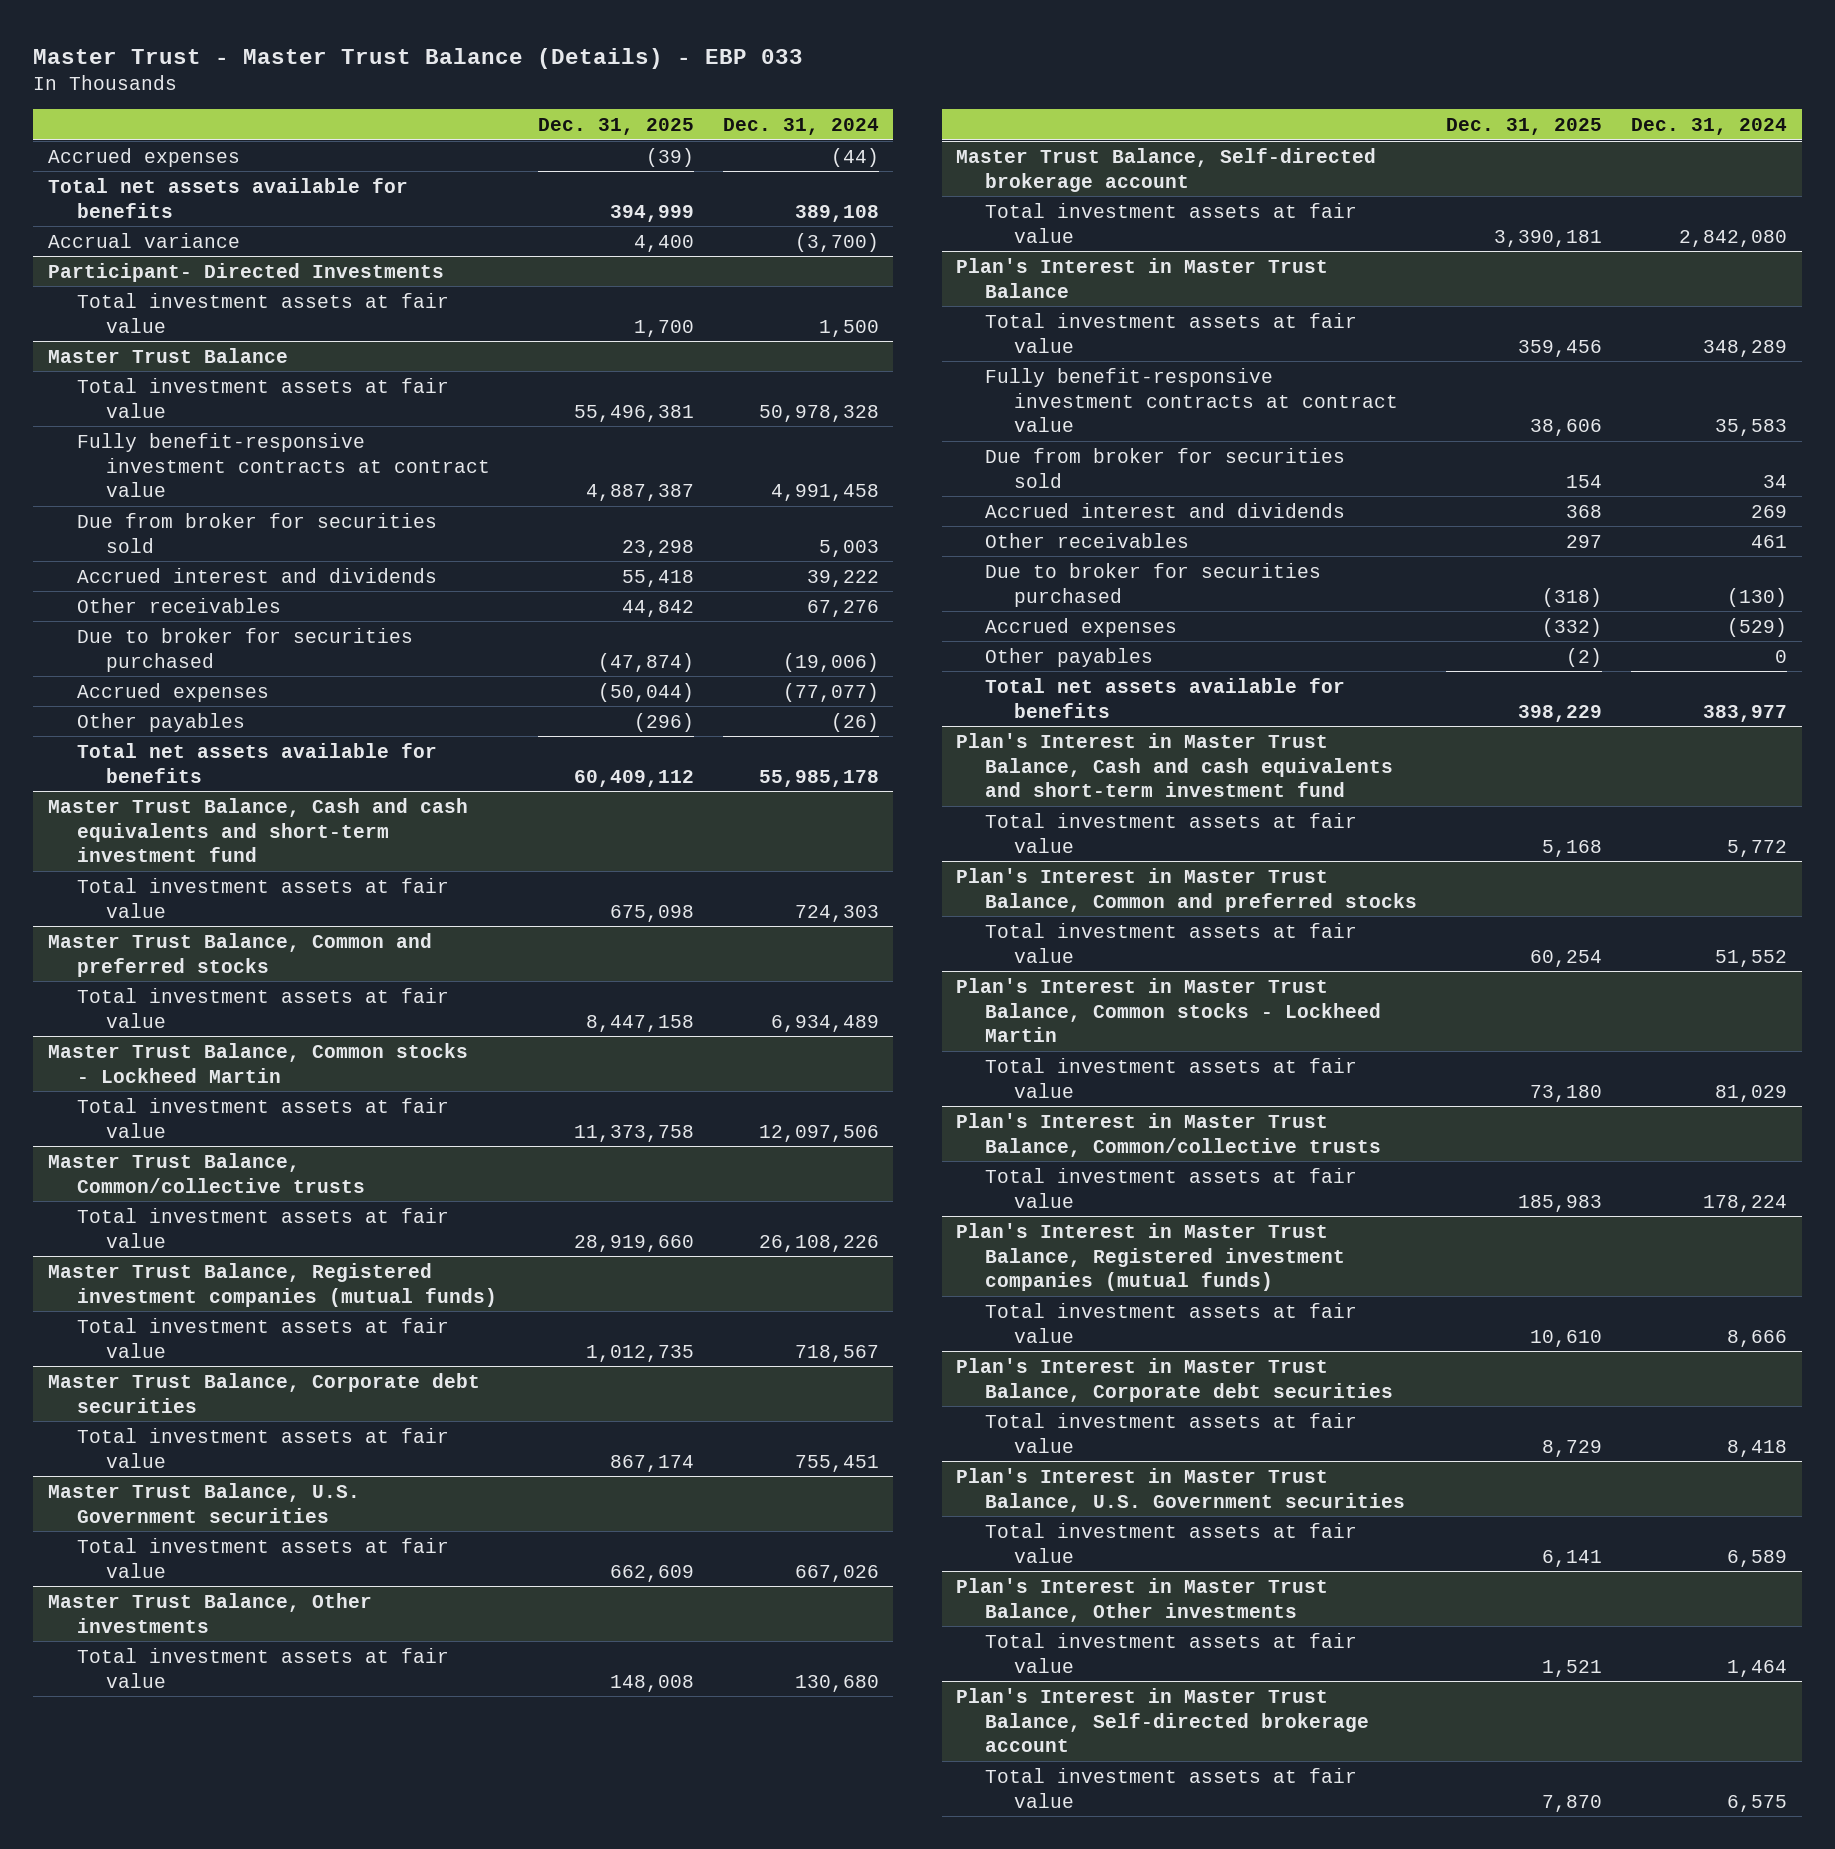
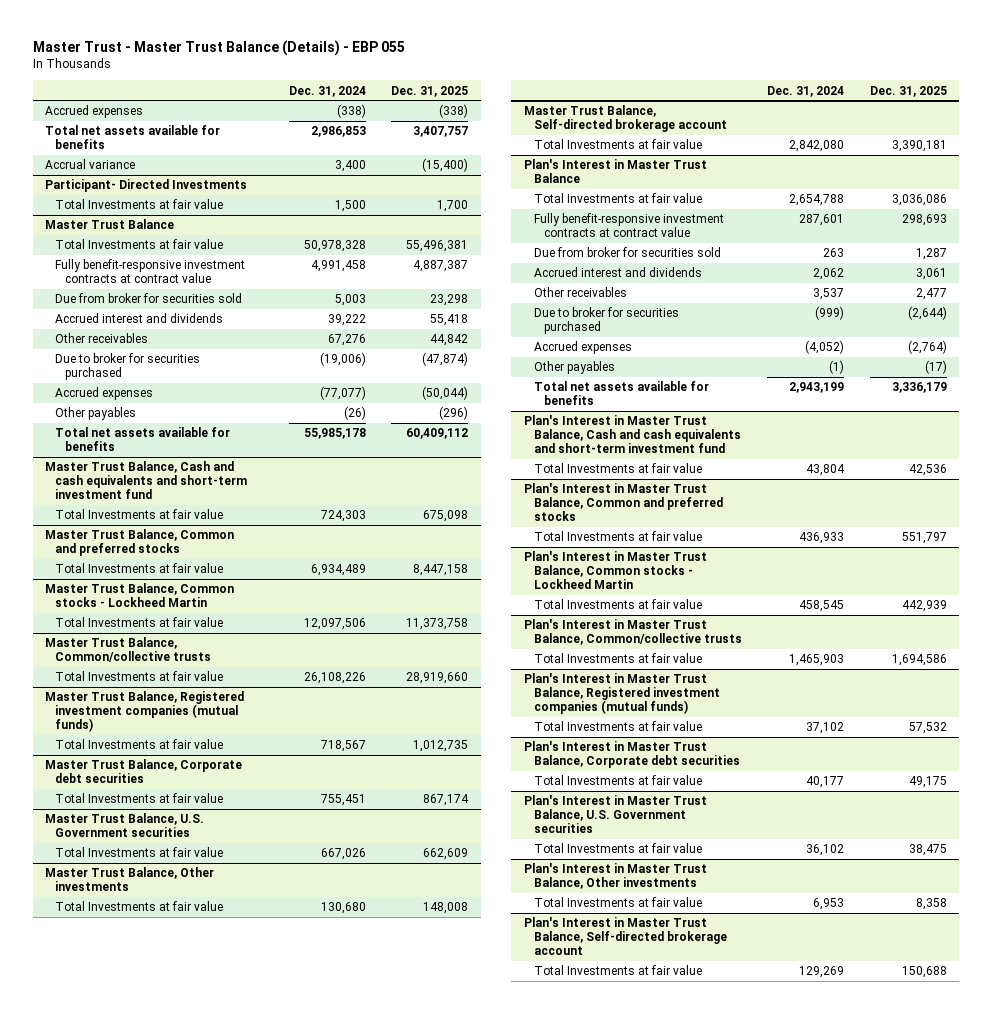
[33,47,804,69] Master Trust - Master Trust Balance (Details) - EBP 033 -> [32,39,405,56] Master Trust - Master Trust Balance (Details) - EBP 055
[645,147,694,167] (39) -> [439,104,469,119] (338)
[830,147,879,167] (44) -> [336,104,366,119] (338)
[609,204,694,222] 394,999 -> [413,126,469,138] 3,407,757
[794,204,879,222] 389,108 -> [310,126,366,138] 2,986,853
[633,234,694,252] 4,400 -> [422,158,469,173] (15,400)
[794,232,879,252] (3,700) -> [334,160,366,173] 3,400
[76,292,449,333] Total investment assets at fair value -> [55,199,224,210] Total Investments at fair value
[76,377,449,418] Total investment assets at fair value -> [55,239,224,250] Total Investments at fair value
[76,877,449,918] Total investment assets at fair value -> [55,509,224,520] Total Investments at fair value
[76,987,449,1028] Total investment assets at fair value -> [55,563,224,574] Total Investments at fair value
[76,1097,449,1138] Total investment assets at fair value -> [55,617,224,628] Total Investments at fair value
[76,1207,449,1248] Total investment assets at fair value -> [55,671,224,682] Total Investments at fair value
[76,1317,449,1358] Total investment assets at fair value -> [55,739,224,750] Total Investments at fair value
[76,1427,449,1468] Total investment assets at fair value -> [55,793,224,804] Total Investments at fair value
[76,1537,449,1578] Total investment assets at fair value -> [55,847,224,858] Total Investments at fair value
[76,1647,449,1688] Total investment assets at fair value -> [55,901,224,912] Total Investments at fair value
[985,202,1358,243] Total investment assets at fair value -> [533,139,702,150] Total Investments at fair value
[985,312,1358,353] Total investment assets at fair value -> [533,193,702,204] Total Investments at fair value
[1518,339,1603,357] 359,456 -> [891,194,947,207] 3,036,086
[1703,339,1788,357] 348,289 -> [789,194,845,207] 2,654,788
[1530,419,1603,437] 38,606 -> [901,214,947,227] 298,693
[1715,419,1788,437] 35,583 -> [799,214,845,227] 287,601
[1566,474,1603,488] 154 -> [915,248,947,261] 1,287
[1763,474,1788,488] 34 -> [823,248,845,258] 263
[1566,504,1603,518] 368 -> [915,268,947,281] 3,061
[1751,504,1788,518] 269 -> [813,268,845,281] 2,062
[1566,534,1603,548] 297 -> [915,288,947,301] 2,477
[1751,534,1788,548] 461 -> [813,288,845,301] 3,537
[1542,587,1603,607] (318) -> [907,306,947,321] (2,644)
[1727,587,1788,607] (130) -> [815,306,845,321] (999)
[1542,617,1603,637] (332) -> [907,340,947,355] (2,764)
[1727,617,1788,637] (529) -> [805,340,845,355] (4,052)
[1566,647,1603,667] (2) -> [924,360,947,375] (17)
[1775,649,1788,663] 0 -> [829,360,845,375] (1)
[1518,704,1603,722] 398,229 -> [891,382,947,394] 3,336,179
[1703,704,1788,722] 383,977 -> [789,382,845,394] 2,943,199
[985,812,1358,853] Total investment assets at fair value -> [533,463,702,474] Total Investments at fair value
[1542,839,1603,857] 5,168 -> [908,464,947,477] 42,536
[1727,839,1788,857] 5,772 -> [806,464,846,477] 43,804
[985,922,1358,963] Total investment assets at fair value -> [533,531,702,542] Total Investments at fair value
[1530,949,1603,967] 60,254 -> [901,532,947,545] 551,797
[1715,949,1788,967] 51,552 -> [799,532,845,545] 436,933
[985,1057,1358,1098] Total investment assets at fair value -> [533,599,702,610] Total Investments at fair value
[1530,1084,1603,1102] 73,180 -> [901,600,947,613] 442,939
[1715,1084,1788,1102] 81,029 -> [799,600,845,613] 458,545
[985,1167,1358,1208] Total investment assets at fair value -> [533,653,702,664] Total Investments at fair value
[1518,1194,1603,1212] 185,983 -> [891,654,947,667] 1,694,586
[1703,1194,1788,1212] 178,224 -> [789,654,845,667] 1,465,903
[985,1302,1358,1343] Total investment assets at fair value -> [533,721,702,732] Total Investments at fair value
[1530,1329,1603,1347] 10,610 -> [908,722,947,735] 57,532
[1727,1329,1788,1347] 8,666 -> [806,722,845,735] 37,102
[985,1412,1358,1453] Total investment assets at fair value -> [533,775,702,786] Total Investments at fair value
[1542,1439,1603,1457] 8,729 -> [908,776,947,789] 49,175
[1727,1439,1788,1457] 8,418 -> [806,776,845,789] 40,177
[985,1522,1358,1563] Total investment assets at fair value -> [533,843,702,854] Total Investments at fair value
[1542,1549,1603,1567] 6,141 -> [908,844,947,857] 38,475
[1727,1549,1788,1567] 6,589 -> [806,844,845,857] 36,102
[985,1632,1358,1673] Total investment assets at fair value -> [533,897,702,908] Total Investments at fair value
[1542,1659,1603,1677] 1,521 -> [915,898,947,911] 8,358
[1727,1659,1788,1677] 1,464 -> [813,898,845,911] 6,953
[985,1767,1358,1808] Total investment assets at fair value -> [533,965,702,976] Total Investments at fair value
[1542,1794,1603,1812] 7,870 -> [901,966,947,979] 150,688
[1727,1794,1788,1812] 6,575 -> [799,966,845,979] 129,269

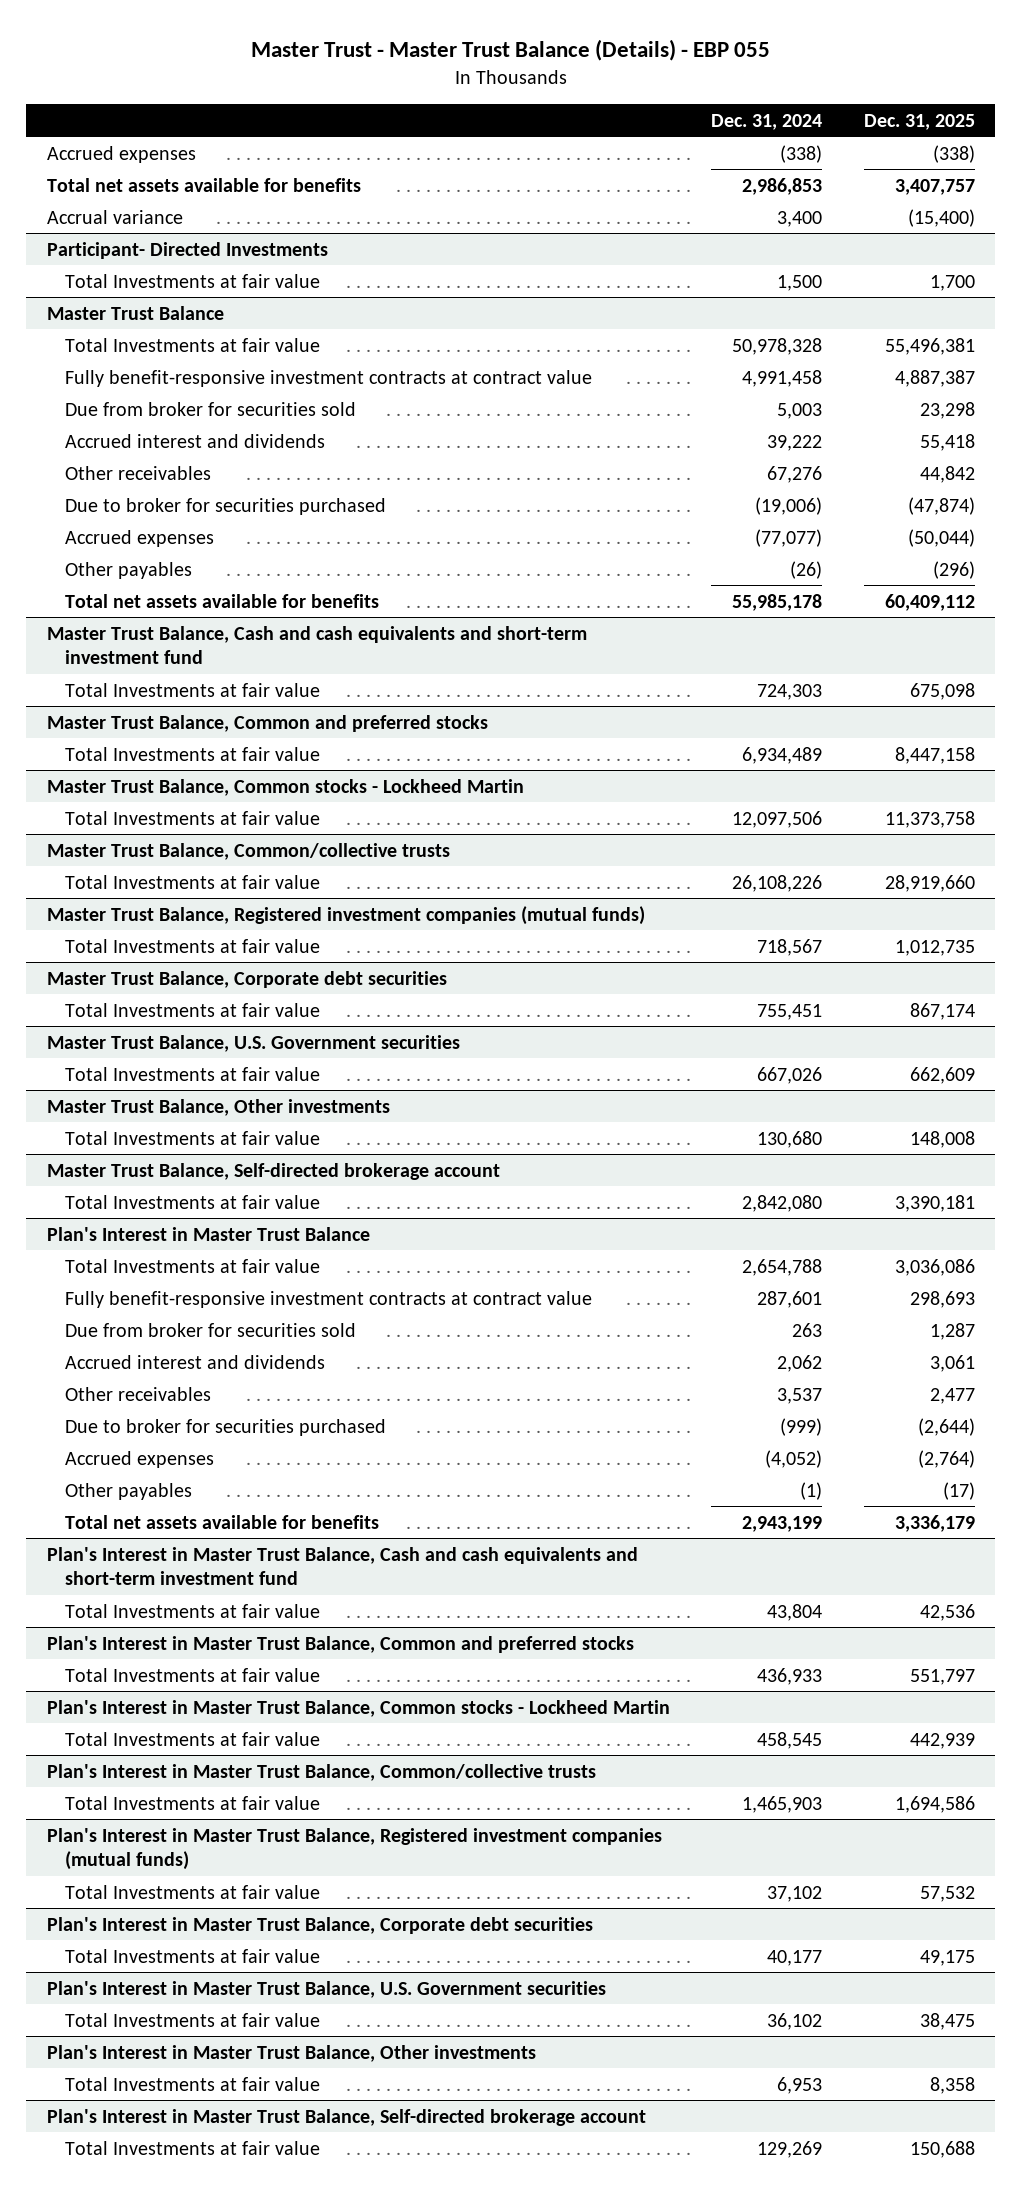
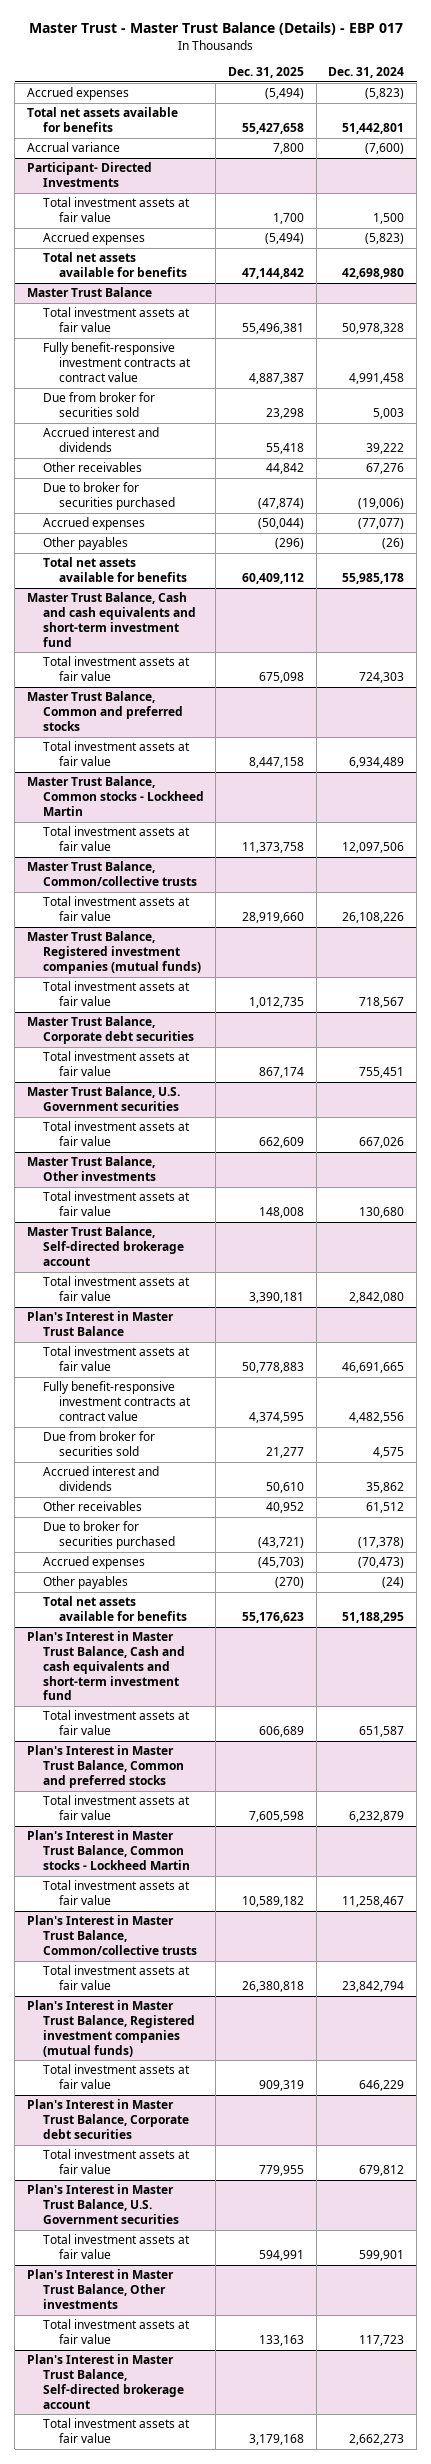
[250,39,770,62] Master Trust - Master Trust Balance (Details) - EBP 055 -> [28,22,403,36] Master Trust - Master Trust Balance (Details) - EBP 017
[780,144,823,163] (338) -> [365,88,405,100] (5,823)
[932,144,975,163] (338) -> [265,88,305,100] (5,494)
[742,177,823,195] 2,986,853 -> [342,123,405,135] 51,442,801
[894,178,975,195] 3,407,757 -> [242,123,305,135] 55,427,658
[777,210,823,227] 3,400 -> [365,143,405,155] (7,600)
[907,208,975,227] (15,400) -> [273,143,305,155] 7,800
[64,273,320,288] Total Investments at fair value -> [42,197,190,223] Total investment assets at fair value
none -> [42,232,145,246] Accrued expenses
none -> [42,252,187,278] Total net assets available for benefits
[64,337,320,352] Total Investments at fair value -> [42,307,190,333] Total investment assets at fair value
[64,682,320,697] Total Investments at fair value -> [42,656,190,682] Total investment assets at fair value
[64,746,320,761] Total Investments at fair value -> [42,741,190,767] Total investment assets at fair value
[64,810,320,825] Total Investments at fair value -> [42,826,190,852] Total investment assets at fair value
[64,874,320,889] Total Investments at fair value -> [42,896,190,922] Total investment assets at fair value
[64,938,320,953] Total Investments at fair value -> [42,981,190,1007] Total investment assets at fair value
[64,1002,320,1017] Total Investments at fair value -> [42,1051,190,1077] Total investment assets at fair value
[64,1066,320,1081] Total Investments at fair value -> [42,1121,190,1147] Total investment assets at fair value
[64,1130,320,1145] Total Investments at fair value -> [42,1191,190,1217] Total investment assets at fair value
[64,1194,320,1209] Total Investments at fair value -> [42,1276,190,1302] Total investment assets at fair value
[64,1258,320,1273] Total Investments at fair value -> [42,1346,190,1372] Total investment assets at fair value
[742,1258,823,1276] 2,654,788 -> [342,1362,405,1374] 46,691,665
[894,1258,975,1276] 3,036,086 -> [242,1362,305,1374] 50,778,883
[757,1290,823,1308] 287,601 -> [349,1411,405,1423] 4,482,556
[909,1290,975,1308] 298,693 -> [249,1411,305,1423] 4,374,595
[792,1322,823,1337] 263 -> [373,1447,405,1459] 4,575
[929,1322,975,1340] 1,287 -> [266,1447,305,1459] 21,277
[777,1354,823,1372] 2,062 -> [366,1482,405,1494] 35,862
[929,1354,975,1372] 3,061 -> [266,1482,305,1494] 50,610
[777,1387,823,1404] 3,537 -> [366,1502,405,1514] 61,512
[929,1387,975,1404] 2,477 -> [266,1502,305,1514] 40,952
[780,1417,823,1436] (999) -> [358,1537,405,1549] (17,378)
[917,1417,975,1436] (2,644) -> [258,1537,305,1549] (43,721)
[765,1449,823,1468] (4,052) -> [358,1557,405,1569] (70,473)
[917,1449,975,1468] (2,764) -> [258,1557,305,1569] (45,703)
[800,1481,823,1500] (1) -> [382,1577,405,1589] (24)
[942,1481,975,1500] (17) -> [275,1577,305,1589] (270)
[742,1515,823,1532] 2,943,199 -> [342,1612,405,1624] 51,188,295
[894,1514,975,1532] 3,336,179 -> [242,1612,305,1624] 55,176,623
[64,1603,320,1618] Total Investments at fair value -> [42,1710,190,1736] Total investment assets at fair value
[767,1603,823,1621] 43,804 -> [359,1726,405,1738] 651,587
[919,1603,975,1621] 42,536 -> [259,1726,305,1738] 606,689
[64,1667,320,1682] Total Investments at fair value -> [42,1795,190,1821] Total investment assets at fair value
[757,1667,823,1685] 436,933 -> [349,1811,405,1823] 6,232,879
[909,1668,975,1685] 551,797 -> [249,1811,305,1823] 7,605,598
[64,1731,320,1746] Total Investments at fair value -> [42,1880,190,1906] Total investment assets at fair value
[757,1731,823,1749] 458,545 -> [342,1896,405,1908] 11,258,467
[909,1732,975,1749] 442,939 -> [242,1896,305,1908] 10,589,182
[64,1795,320,1810] Total Investments at fair value -> [42,1965,190,1991] Total investment assets at fair value
[742,1795,823,1813] 1,465,903 -> [342,1981,405,1993] 23,842,794
[894,1795,975,1813] 1,694,586 -> [242,1981,305,1993] 26,380,818
[64,1884,320,1899] Total Investments at fair value -> [42,2064,190,2090] Total investment assets at fair value
[767,1885,823,1902] 37,102 -> [359,2080,405,2092] 646,229
[919,1885,975,1902] 57,532 -> [259,2080,305,2092] 909,319
[64,1948,320,1963] Total Investments at fair value -> [42,2149,190,2175] Total investment assets at fair value
[767,1949,823,1966] 40,177 -> [359,2165,405,2177] 679,812
[919,1949,975,1966] 49,175 -> [259,2165,305,2177] 779,955
[64,2012,320,2027] Total Investments at fair value -> [42,2234,190,2260] Total investment assets at fair value
[767,2012,823,2030] 36,102 -> [359,2250,405,2262] 599,901
[919,2012,975,2030] 38,475 -> [259,2250,305,2262] 594,991
[64,2076,320,2091] Total Investments at fair value -> [42,2319,190,2345] Total investment assets at fair value
[777,2076,823,2094] 6,953 -> [359,2335,405,2347] 117,723
[929,2076,975,2094] 8,358 -> [259,2335,305,2347] 133,163
[64,2140,320,2155] Total Investments at fair value -> [42,2418,190,2444] Total investment assets at fair value
[757,2140,823,2158] 129,269 -> [349,2434,405,2446] 2,662,273
[909,2140,975,2158] 150,688 -> [249,2434,305,2446] 3,179,168

